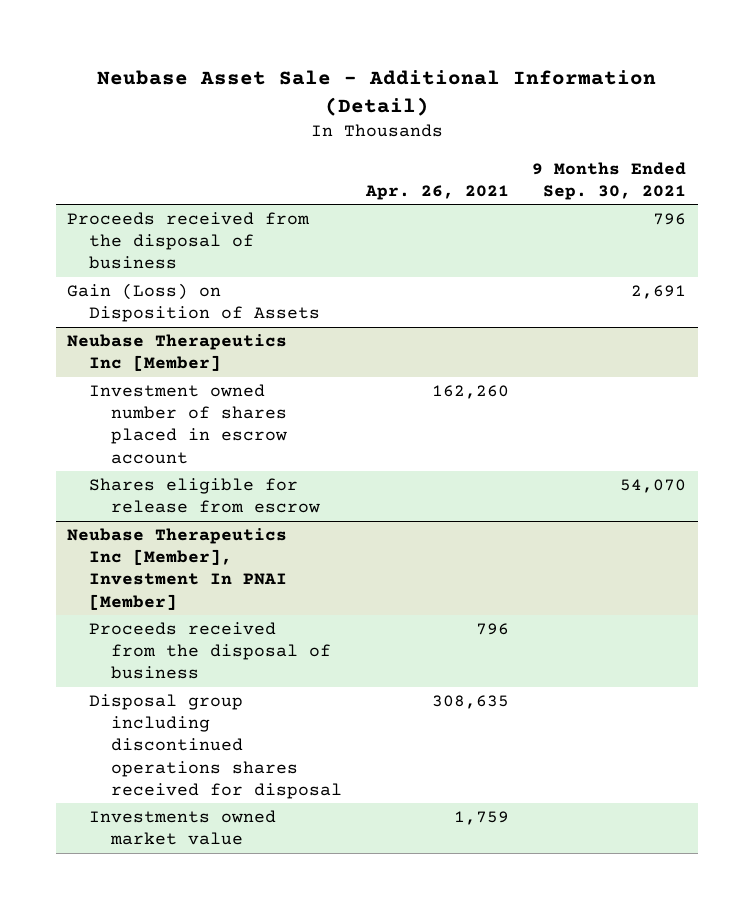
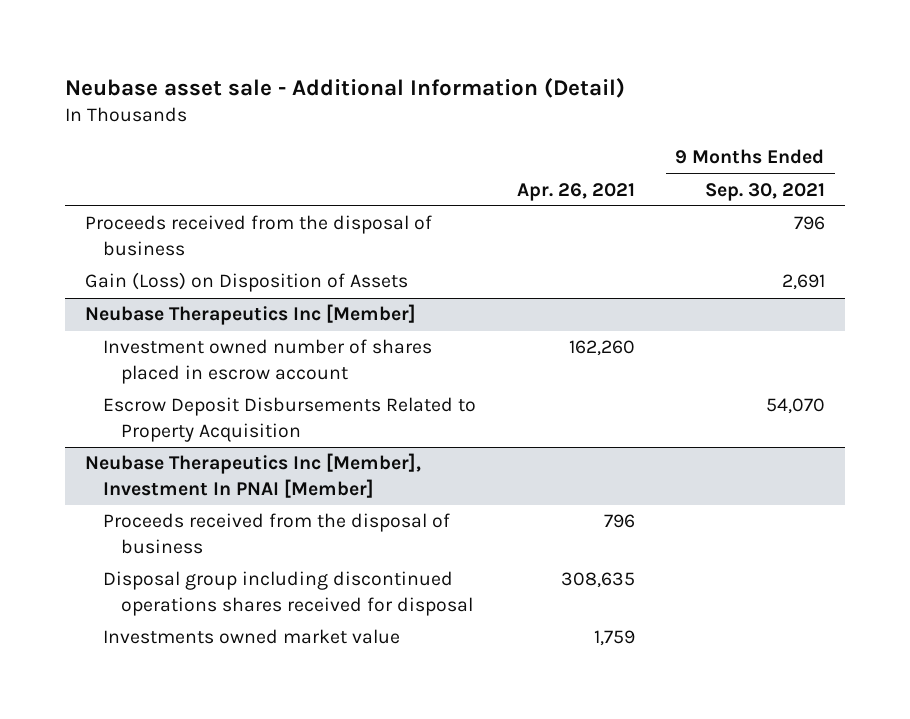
[96,69,656,116] Neubase Asset Sale - Additional Information (Detail) -> [64,77,625,98] Neubase asset sale - Additional Information (Detail)
[89,478,320,514] Shares eligible for release from escrow -> [103,397,477,442] Escrow Deposit Disbursements Related to Property Acquisition

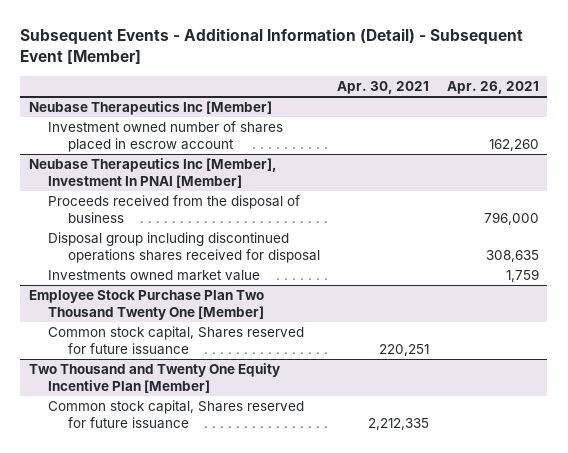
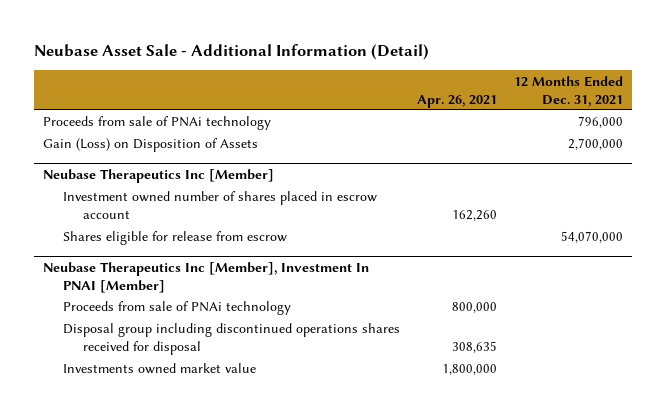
[20,28,524,65] Subsequent Events - Additional Information (Detail) - Subsequent Event [Member] -> [34,44,430,61] Neubase Asset Sale - Additional Information (Detail)
[337,80,430,94] Apr. 30, 2021 -> none
none -> [514,75,624,107] 12 Months Ended Dec. 31, 2021
none -> [42,116,271,131] Proceeds from sale of PNAi technology
none -> [42,138,258,153] Gain (Loss) on Disposition of Assets
none -> [62,231,287,246] Shares eligible for release from escrow
[48,195,301,223] Proceeds received from the disposal of business -> [62,301,291,316] Proceeds from sale of PNAi technology
[483,211,539,225] 796,000 -> [452,302,498,314] 800,000
[29,290,265,320] Employee Stock Purchase Plan Two Thousand Twenty One [Member] -> none
[48,326,305,355] Common stock capital, Shares reserved for future issuance -> none
[29,363,281,393] Two Thousand and Twenty One Equity Incentive Plan [Member] -> none
[48,400,305,429] Common stock capital, Shares reserved for future issuance -> none
[505,269,539,283] 1,759 -> [442,364,498,376] 1,800,000

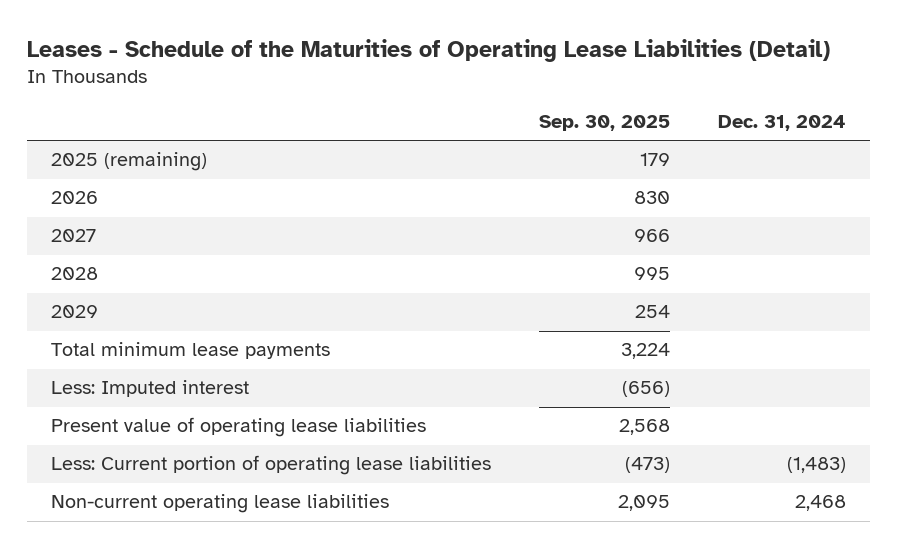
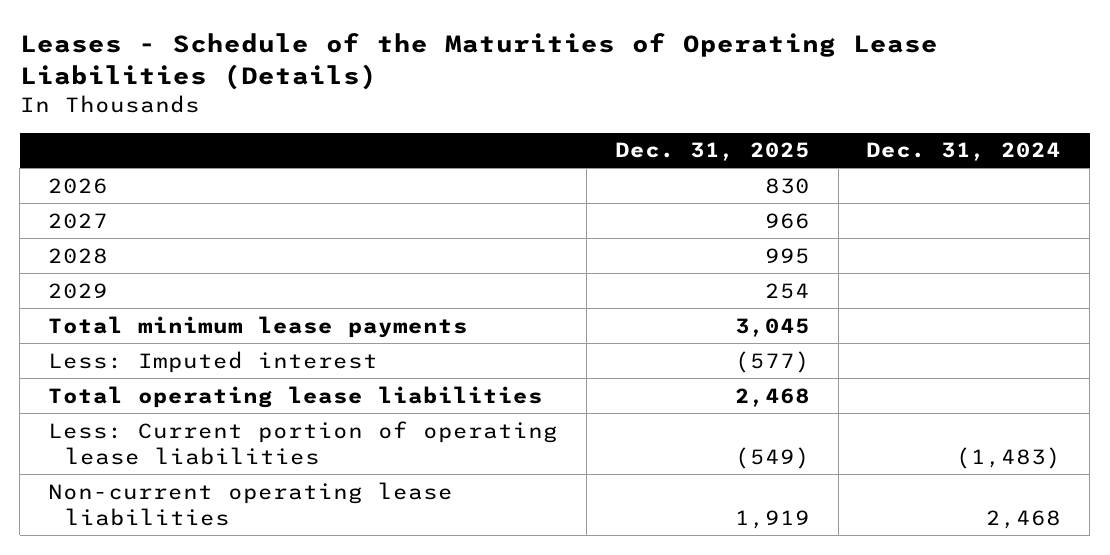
[26,39,830,63] Leases - Schedule of the Maturities of Operating Lease Liabilities (Detail) -> [19,32,938,90] Leases - Schedule of the Maturities of Operating Lease Liabilities (Details)
[539,115,671,132] Sep. 30, 2025 -> none
none -> [614,142,810,162] Dec. 31, 2025
[50,152,207,172] 2025 (remaining) -> none
[50,417,426,438] Present value of operating lease liabilities -> [48,385,544,408] Total operating lease liabilities

